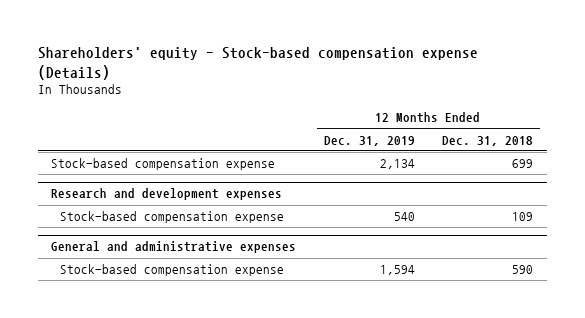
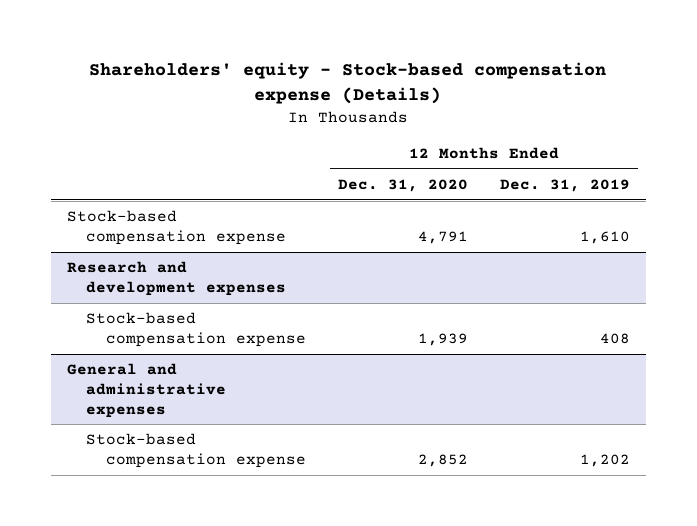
[442,135,534,146] Dec. 31, 2018 -> none
none -> [338,178,469,192] Dec. 31, 2020
[379,159,415,170] 2,134 -> [580,230,631,244] 1,610
[393,212,415,222] 540 -> [600,332,631,344] 408
[379,265,415,276] 1,594 -> [580,453,631,467] 1,202

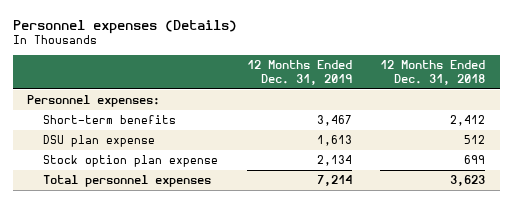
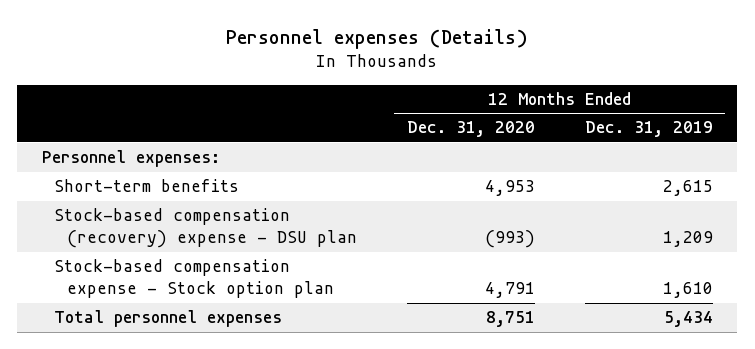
[380,60,486,85] 12 Months Ended Dec. 31, 2018 -> none
none -> [406,121,535,138] Dec. 31, 2020
[316,115,352,127] 3,467 -> [662,180,713,197] 2,615
[43,135,156,148] DSU plan expense -> [54,208,357,249] Stock-based compensation (recovery) expense - DSU plan
[316,135,352,147] 1,613 -> [662,231,713,248] 1,209
[43,155,219,168] Stock option plan expense -> [54,259,334,299] Stock-based compensation expense - Stock option plan
[316,155,352,167] 2,134 -> [662,282,713,299] 1,610
[316,175,352,187] 7,214 -> [663,311,713,328] 5,434

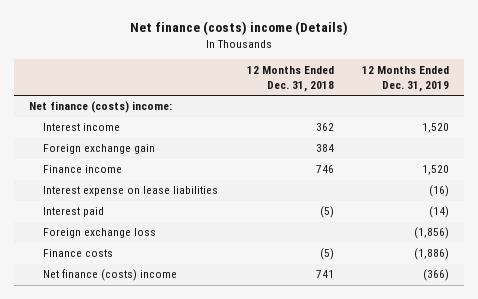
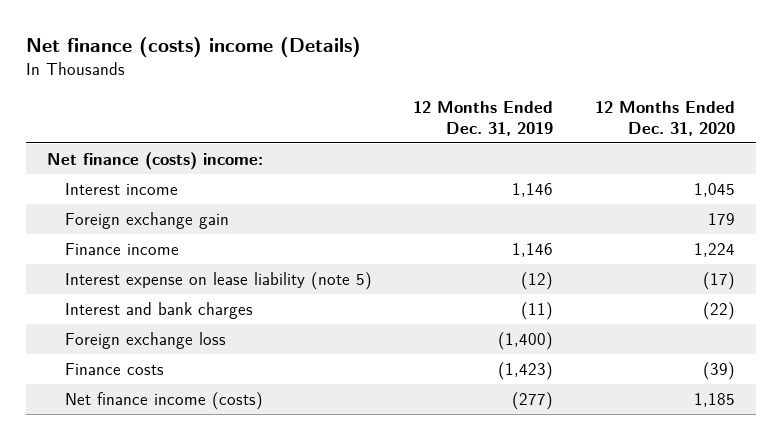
[246,65,334,92] 12 Months Ended Dec. 31, 2018 -> none
none -> [595,100,736,136] 12 Months Ended Dec. 31, 2020
[422,123,450,134] 1,520 -> [512,182,554,197] 1,146
[422,165,450,176] 1,520 -> [512,242,554,257] 1,146
[42,186,218,197] Interest expense on lease liabilities -> [64,271,372,290] Interest expense on lease liability (note 5)
[429,185,450,198] (16) -> [521,271,554,290] (12)
[42,207,104,218] Interest paid -> [64,301,253,319] Interest and bank charges
[429,206,450,219] (14) -> [521,301,554,320] (11)
[414,227,450,240] (1,856) -> [498,331,554,350] (1,400)
[414,248,450,261] (1,886) -> [498,361,554,380] (1,423)
[42,269,177,282] Net finance (costs) income -> [64,391,263,410] Net finance income (costs)
[423,269,450,282] (366) -> [512,391,554,410] (277)

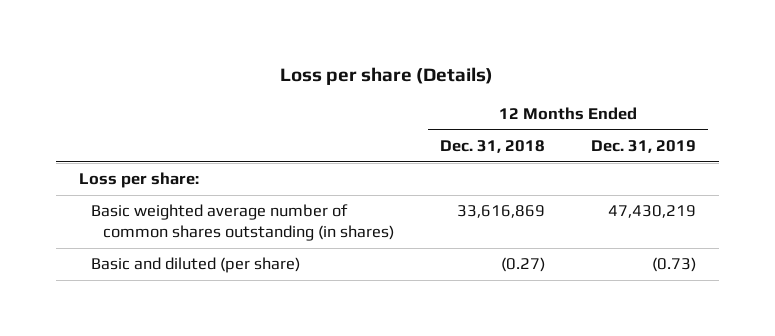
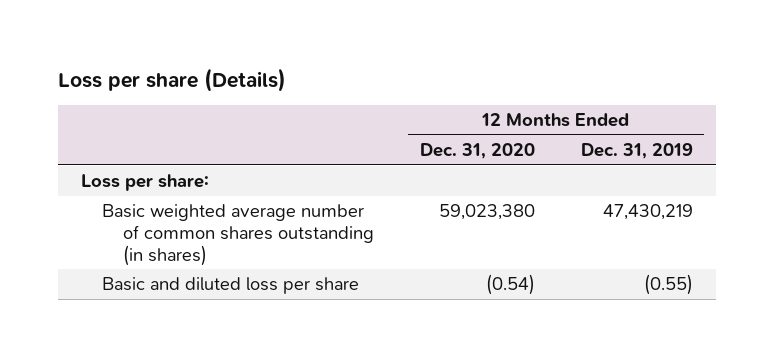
[439,140,545,154] Dec. 31, 2018 -> none
none -> [419,142,535,159] Dec. 31, 2020
[90,257,300,274] Basic and diluted (per share) -> [102,277,360,295] Basic and diluted loss per share
[652,257,697,273] (0.73) -> [643,274,693,296] (0.55)

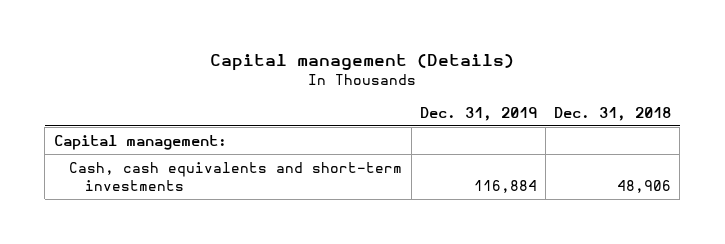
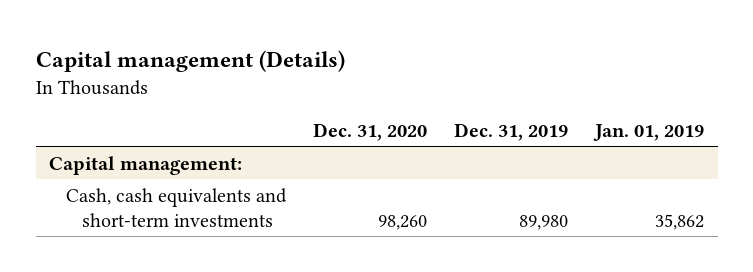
[554,106,672,121] Dec. 31, 2018 -> none
none -> [312,122,427,141] Dec. 31, 2020
none -> [593,123,705,141] Jan. 01, 2019
[473,179,537,193] 116,884 -> [519,214,569,230] 89,980

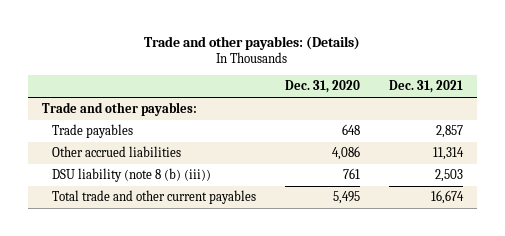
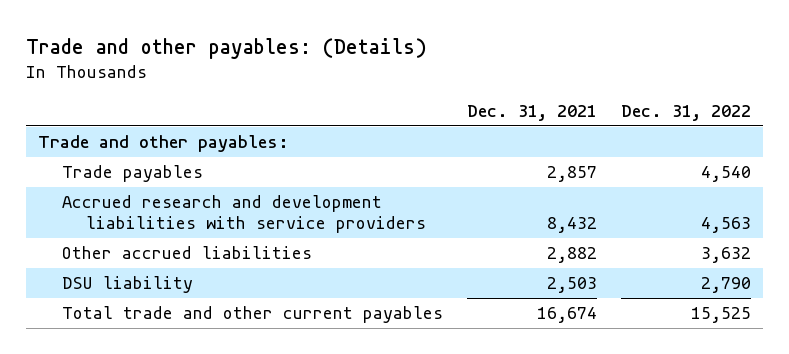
[284,80,360,94] Dec. 31, 2020 -> none
none -> [621,104,752,121] Dec. 31, 2022
none -> [61,195,426,234] Accrued research and development liabilities with service providers
[432,146,464,160] 11,314 -> [547,247,598,264] 2,882
[52,167,212,182] DSU liability (note 8 (b) (iii)) -> [61,276,193,294] DSU liability

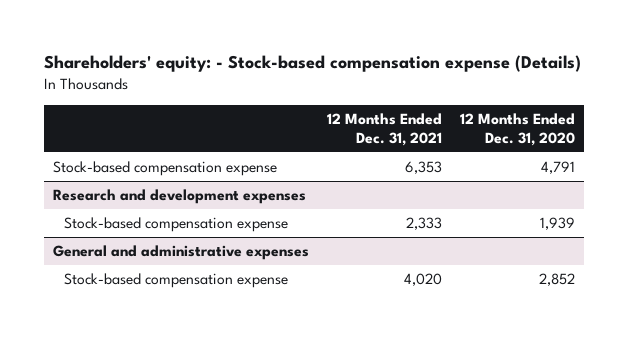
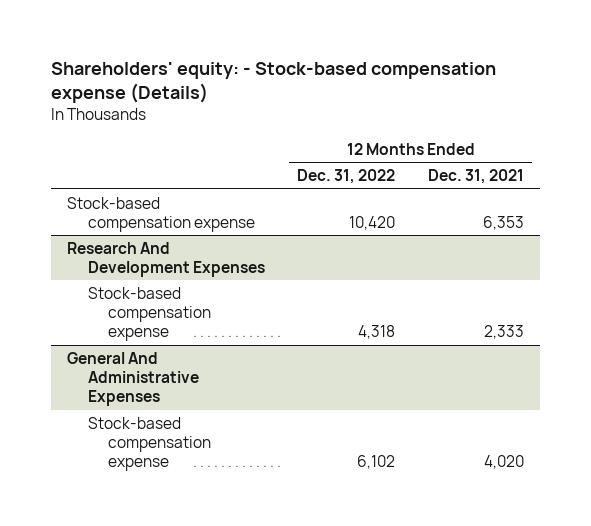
[460,112,576,146] 12 Months Ended Dec. 31, 2020 -> none
none -> [297,168,396,184] Dec. 31, 2022
[53,188,307,204] Research and development expenses -> [67,241,265,277] Research And Development Expenses
[53,244,310,260] General and administrative expenses -> [67,351,199,407] General And Administrative Expenses

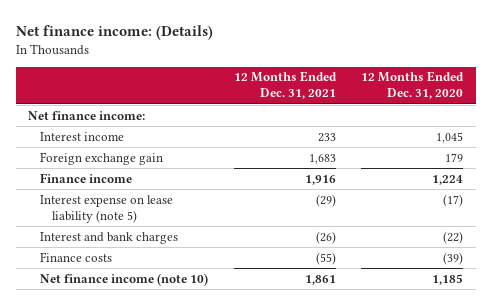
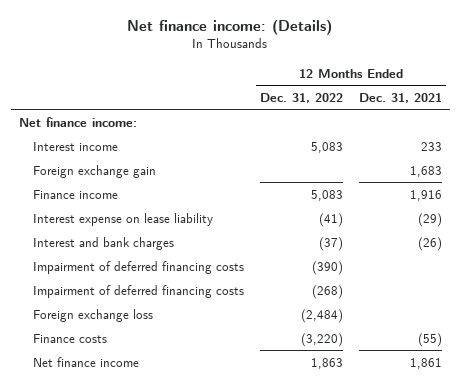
[361,71,465,100] 12 Months Ended Dec. 31, 2020 -> none
none -> [260,92,344,103] Dec. 31, 2022
[40,194,174,223] Interest expense on lease liability (note 5) -> [33,212,214,226] Interest expense on lease liability
none -> [33,260,245,274] Impairment of deferred financing costs
none -> [33,284,245,298] Impairment of deferred financing costs
none -> [33,308,154,322] Foreign exchange loss
[40,272,209,286] Net finance income (note 10) -> [33,356,140,367] Net finance income

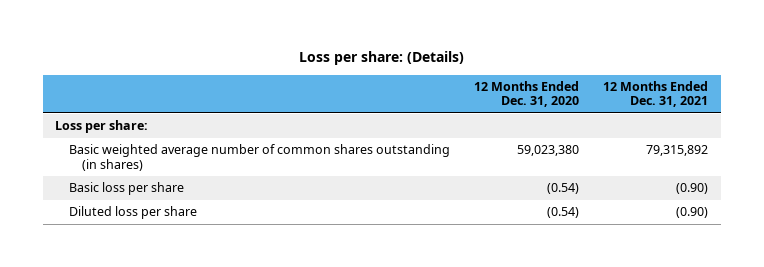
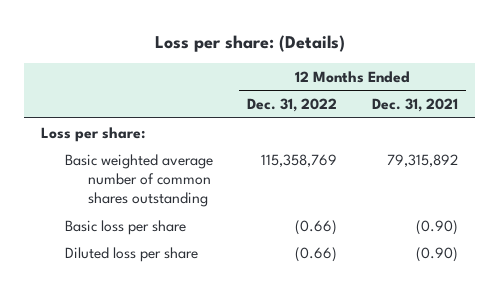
[473,80,579,108] 12 Months Ended Dec. 31, 2020 -> none
none -> [247,98,338,113] Dec. 31, 2022
[68,144,450,171] Basic weighted average number of common shares outstanding (in shares) -> [64,153,213,208] Basic weighted average number of common shares outstanding

